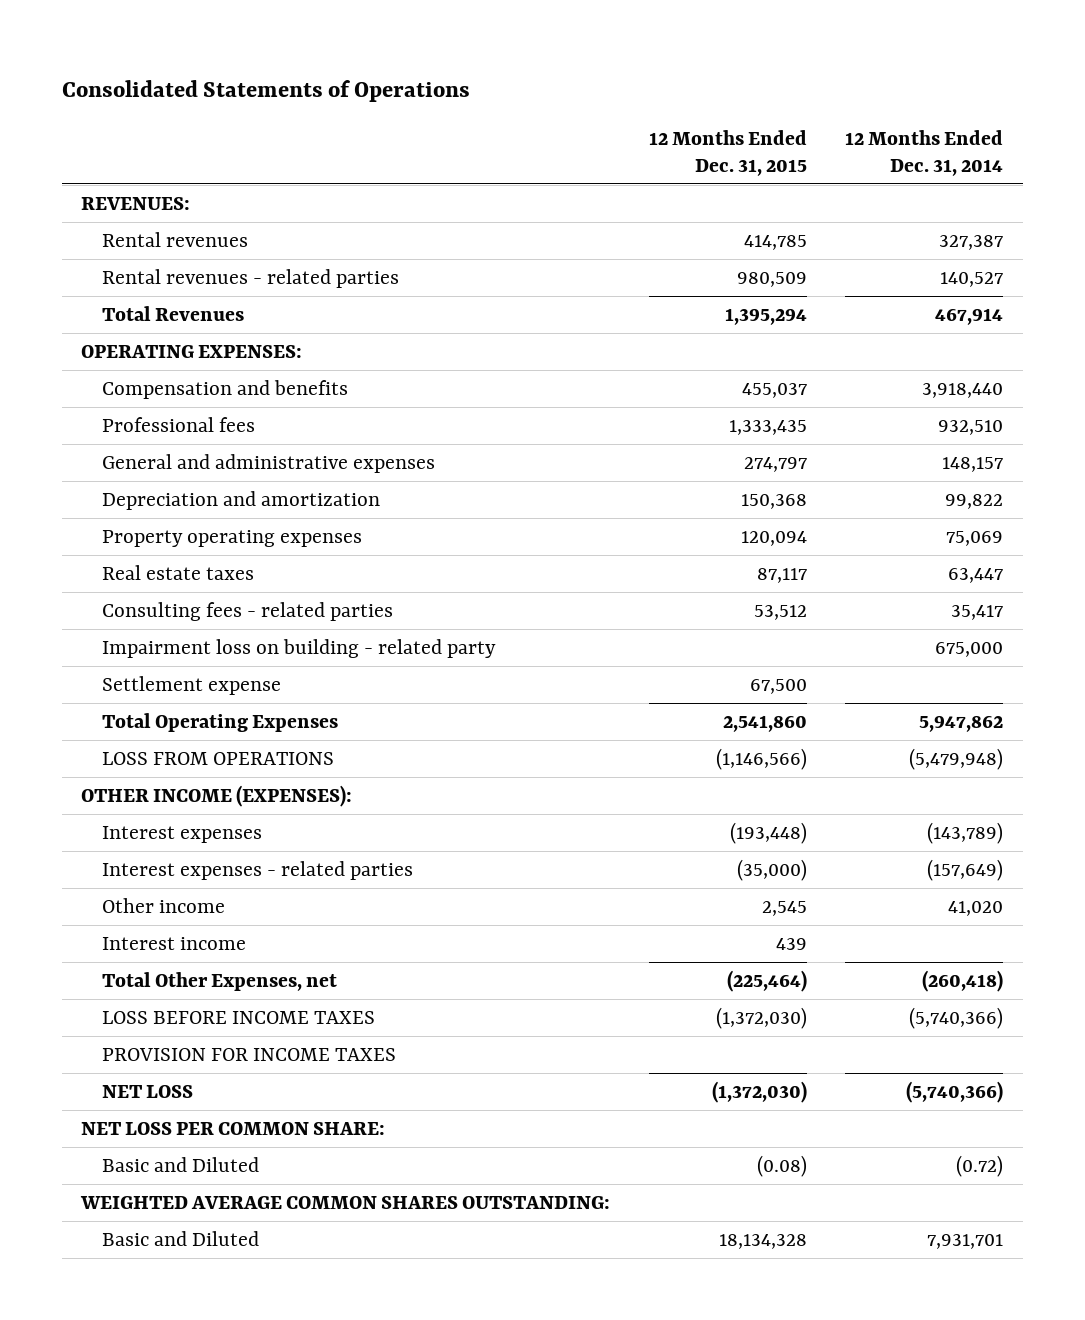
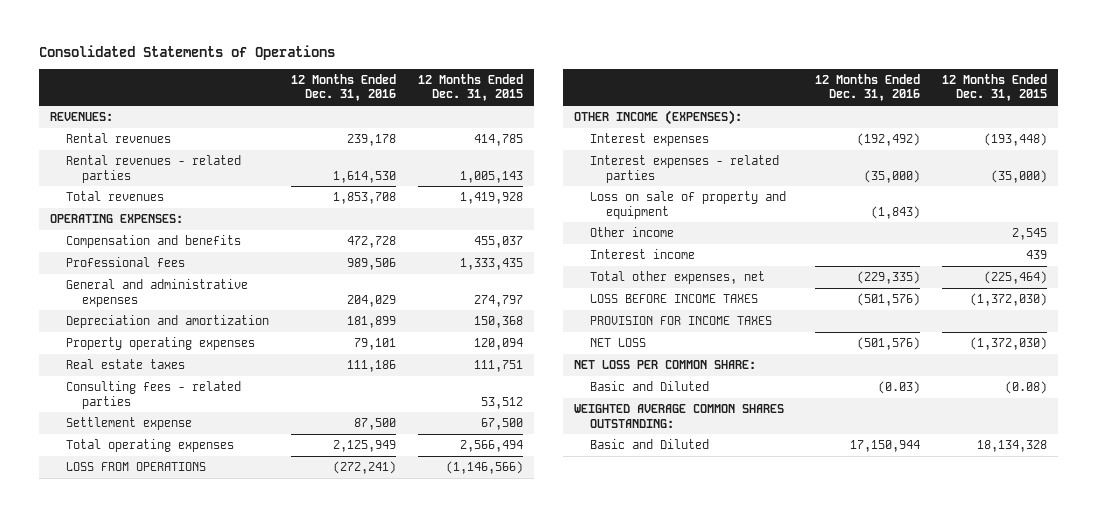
[845,129,1004,176] 12 Months Ended Dec. 31, 2014 -> none
none -> [290,73,396,102] 12 Months Ended Dec. 31, 2016
[736,271,807,287] 980,509 -> [459,170,523,183] 1,005,143
[101,305,244,321] Total Revenues -> [65,190,164,201] Total revenues
[724,307,807,325] 1,395,294 -> [459,191,523,204] 1,419,928
[756,567,807,583] 87,117 -> [473,359,523,372] 111,751
[101,638,496,658] Impairment loss on building - related party -> none
[101,712,338,732] Total Operating Expenses -> [65,438,234,452] Total operating expenses
[722,714,807,732] 2,541,860 -> [459,439,523,452] 2,566,494
none -> [589,190,786,219] Loss on sale of property and equipment
[101,971,337,991] Total Other Expenses, net -> [589,270,765,284] Total other expenses, net

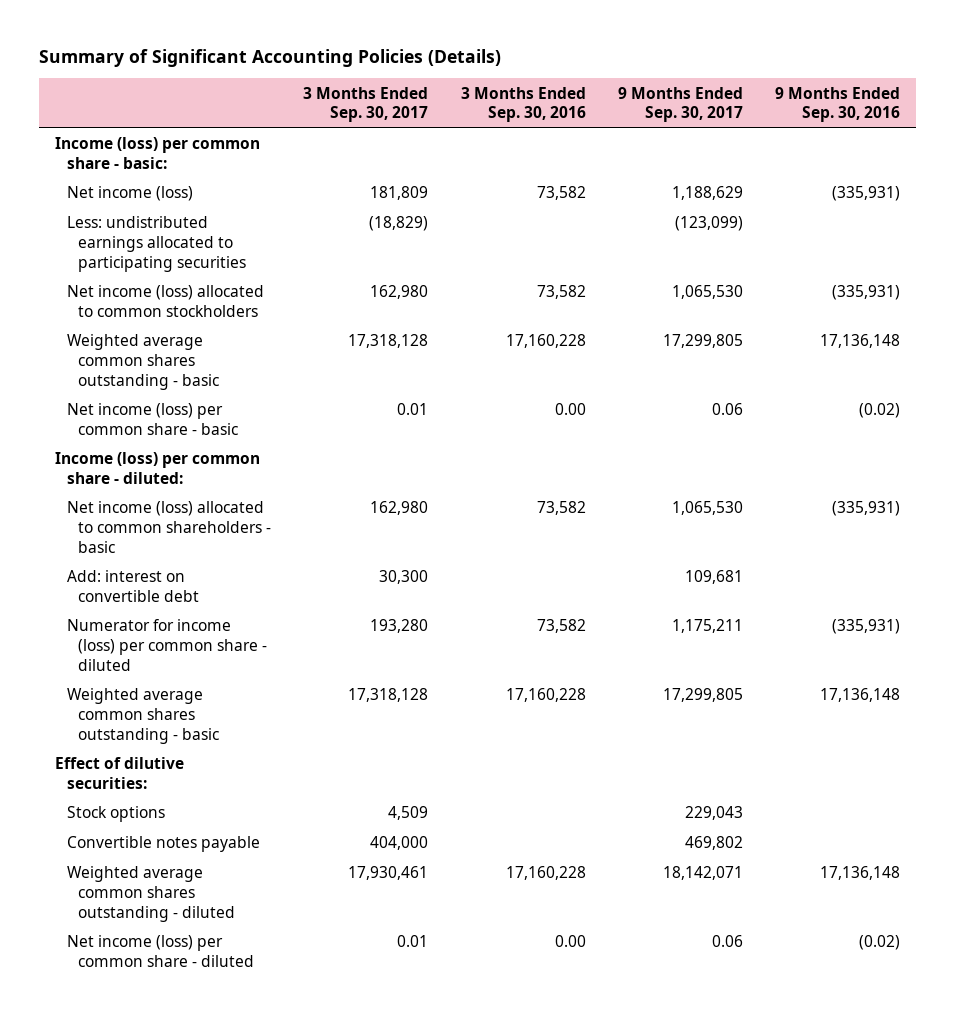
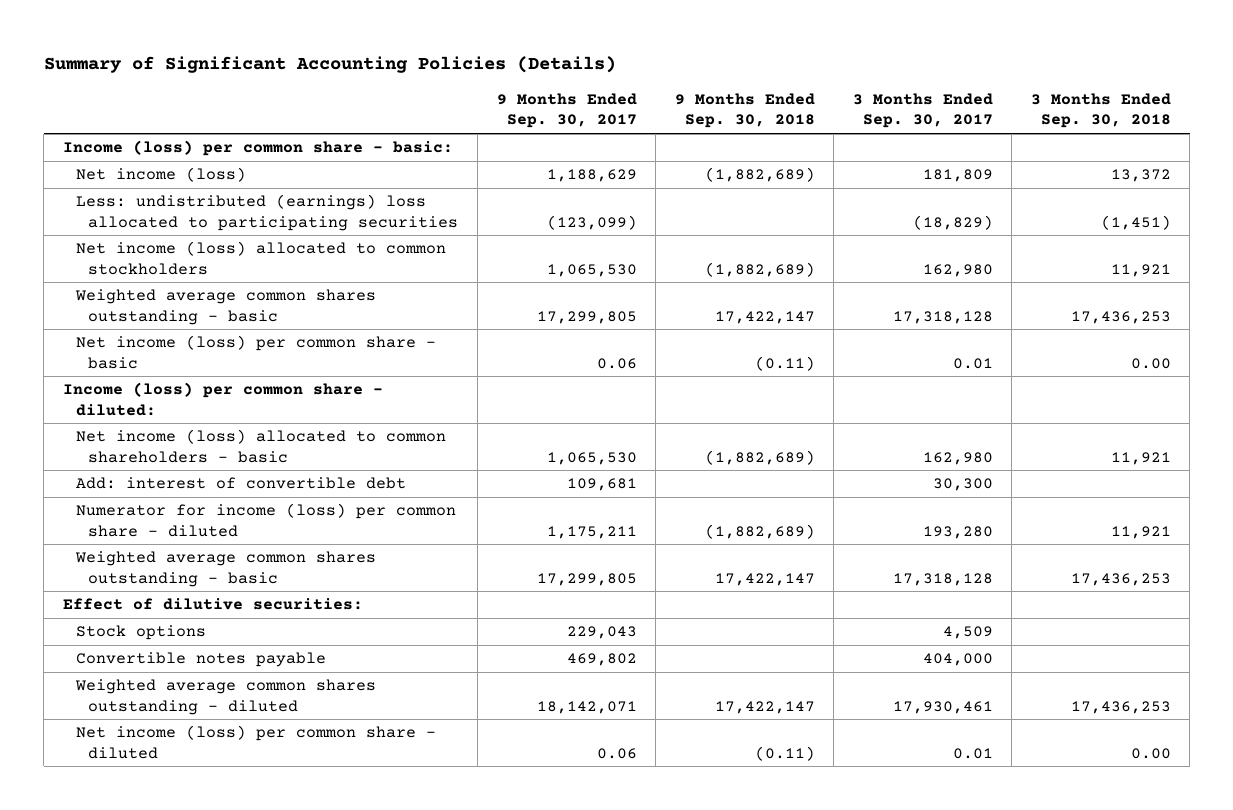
[460,86,586,123] 3 Months Ended Sep. 30, 2016 -> none
[775,86,901,123] 9 Months Ended Sep. 30, 2016 -> none
none -> [674,93,815,129] 9 Months Ended Sep. 30, 2018
none -> [1030,93,1171,129] 3 Months Ended Sep. 30, 2018
[66,216,246,272] Less: undistributed earnings allocated to participating securities -> [75,194,459,231] Less: undistributed (earnings) loss allocated to participating securities
[66,570,199,603] Add: interest on convertible debt -> [75,477,406,490] Add: interest of convertible debt

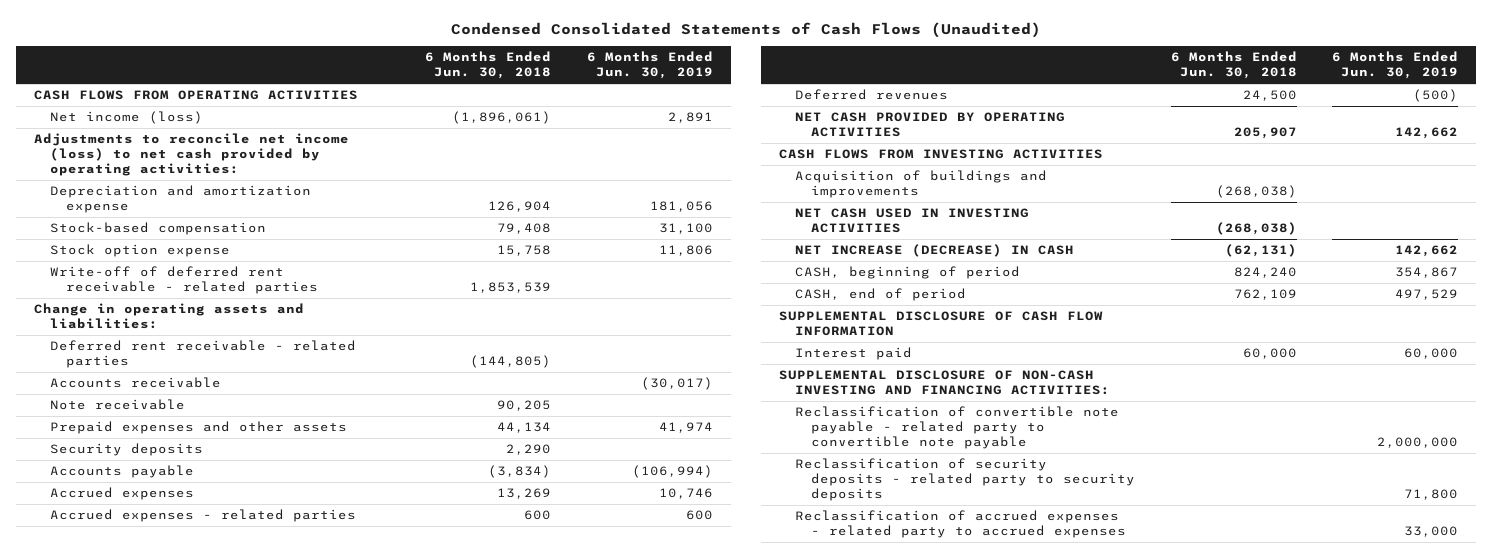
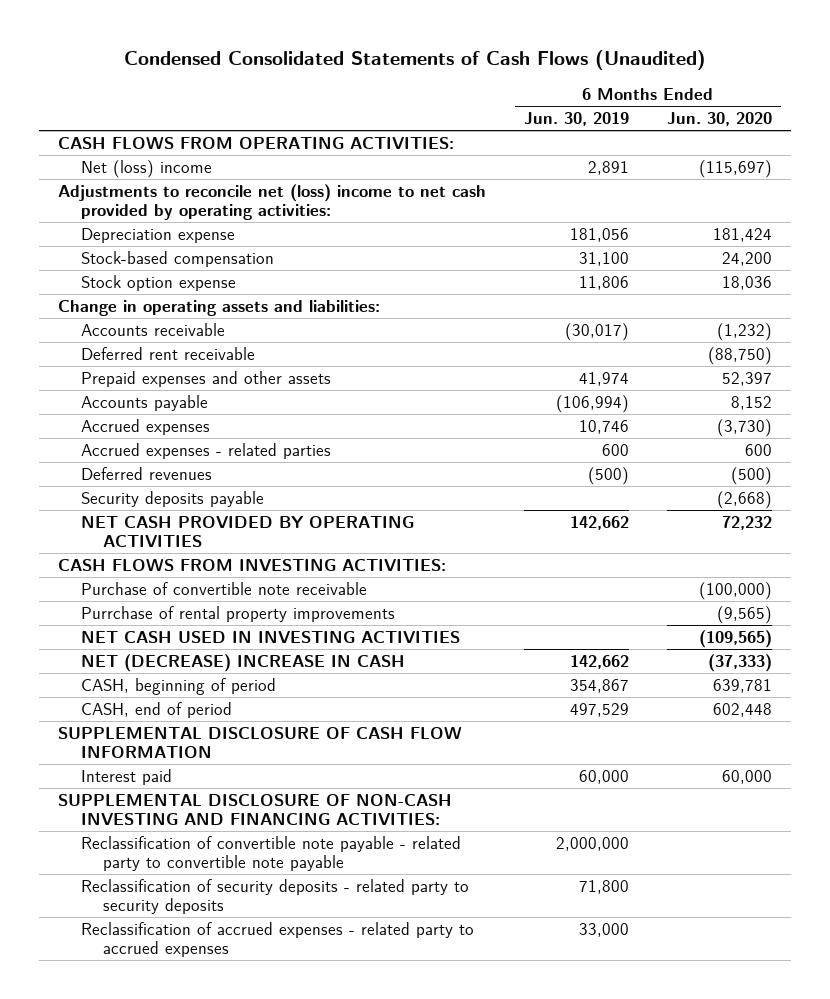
[425,51,552,80] 6 Months Ended Jun. 30, 2018 -> none
none -> [666,112,772,127] Jun. 30, 2020
[33,90,358,101] CASH FLOWS FROM OPERATING ACTIVITIES -> [58,136,455,149] CASH FLOWS FROM OPERATING ACTIVITIES:
[49,111,203,125] Net income (loss) -> [80,159,212,178] Net (loss) income
[33,133,349,176] Adjustments to reconcile net income (loss) to net cash provided by operating activities: -> [58,183,487,221] Adjustments to reconcile net (loss) income to net cash provided by operating activities:
[49,185,311,214] Depreciation and amortization expense -> [80,227,235,243] Depreciation expense
[49,266,318,295] Write-off of deferred rent receivable - related parties -> none
[49,340,356,369] Deferred rent receivable - related parties -> none
[49,399,185,411] Note receivable -> none
none -> [80,346,255,360] Deferred rent receivable
[49,443,203,457] Security deposits -> none
none -> [80,490,264,507] Security deposits payable
[794,170,1047,199] Acquisition of buildings and improvements -> none
[778,149,1103,160] CASH FLOWS FROM INVESTING ACTIVITIES -> [58,558,447,571] CASH FLOWS FROM INVESTING ACTIVITIES:
none -> [80,581,367,595] Purchase of convertible note receivable
none -> [80,605,395,622] Purrchase of rental property improvements
[794,244,1074,258] NET INCREASE (DECREASE) IN CASH -> [80,653,405,672] NET (DECREASE) INCREASE IN CASH

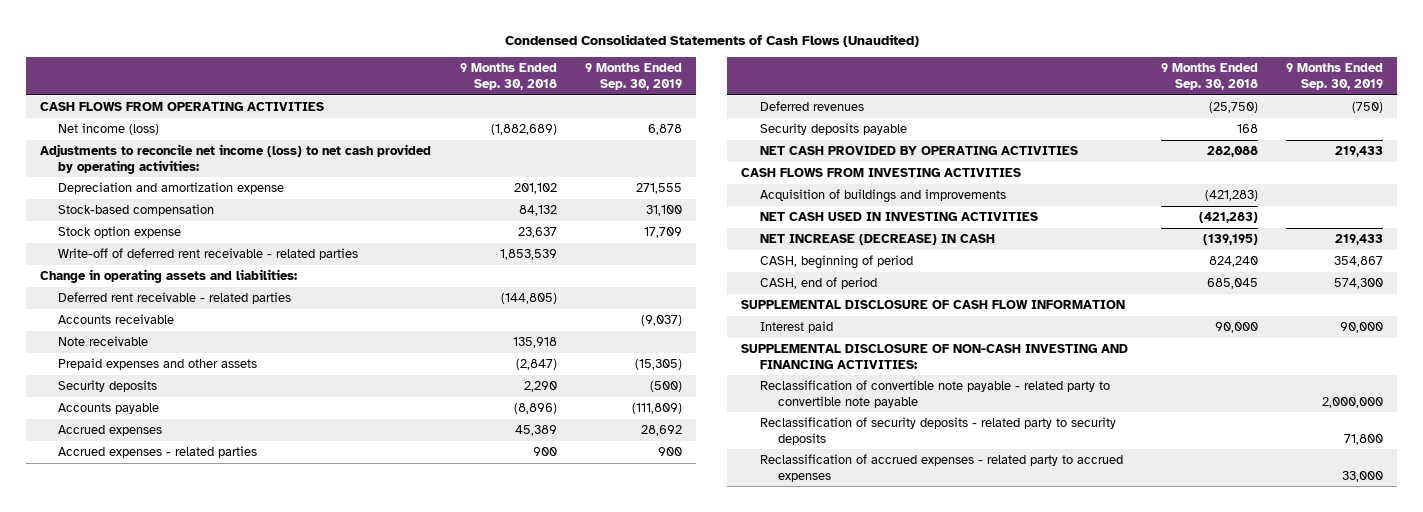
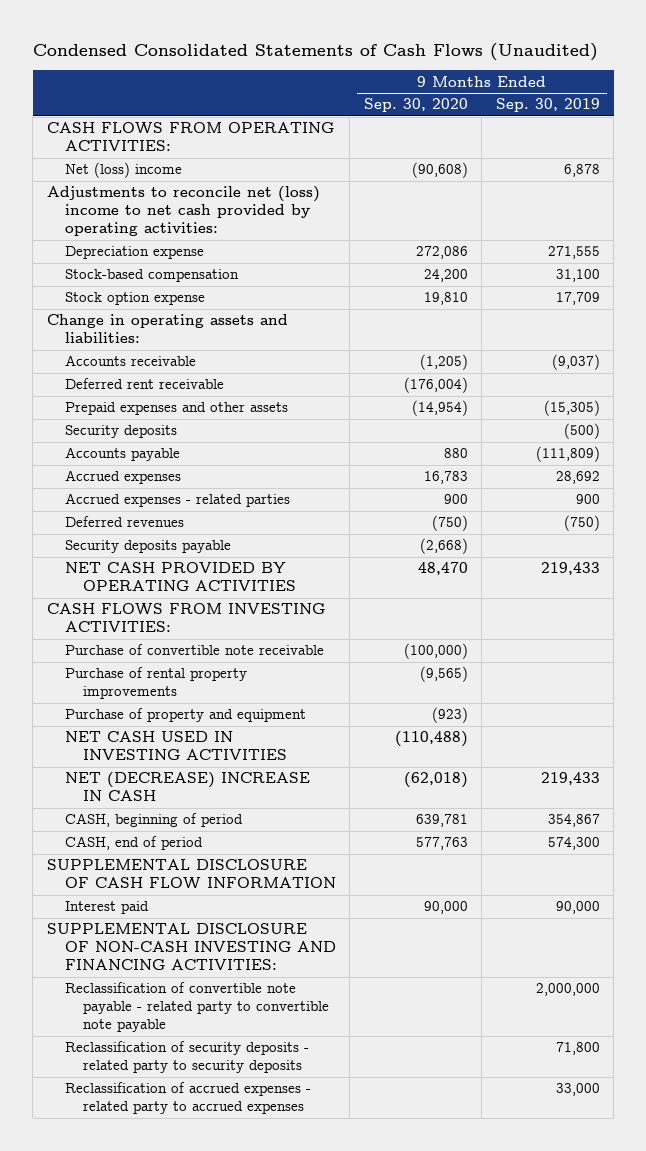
[459,63,557,90] 9 Months Ended Sep. 30, 2018 -> none
none -> [363,98,468,113] Sep. 30, 2020
[40,102,325,112] CASH FLOWS FROM OPERATING ACTIVITIES -> [46,122,334,152] CASH FLOWS FROM OPERATING ACTIVITIES:
[58,123,160,136] Net income (loss) -> [64,162,182,179] Net (loss) income
[40,144,432,174] Adjustments to reconcile net income (loss) to net cash provided by operating activities: -> [46,186,320,237] Adjustments to reconcile net (loss) income to net cash provided by operating activities:
[58,182,285,195] Depreciation and amortization expense -> [64,246,204,260] Depreciation expense
[58,248,359,261] Write-off of deferred rent receivable - related parties -> none
[58,292,292,305] Deferred rent receivable - related parties -> none
[58,336,149,347] Note receivable -> none
none -> [64,378,224,390] Deferred rent receivable
[759,189,1006,204] Acquisition of buildings and improvements -> none
[741,168,1022,178] CASH FLOWS FROM INVESTING ACTIVITIES -> [46,603,325,633] CASH FLOWS FROM INVESTING ACTIVITIES:
none -> [64,644,324,656] Purchase of convertible note receivable
none -> [64,667,247,700] Purchase of rental property improvements
none -> [64,708,306,723] Purchase of property and equipment
[759,234,995,246] NET INCREASE (DECREASE) IN CASH -> [64,772,310,802] NET (DECREASE) INCREASE IN CASH

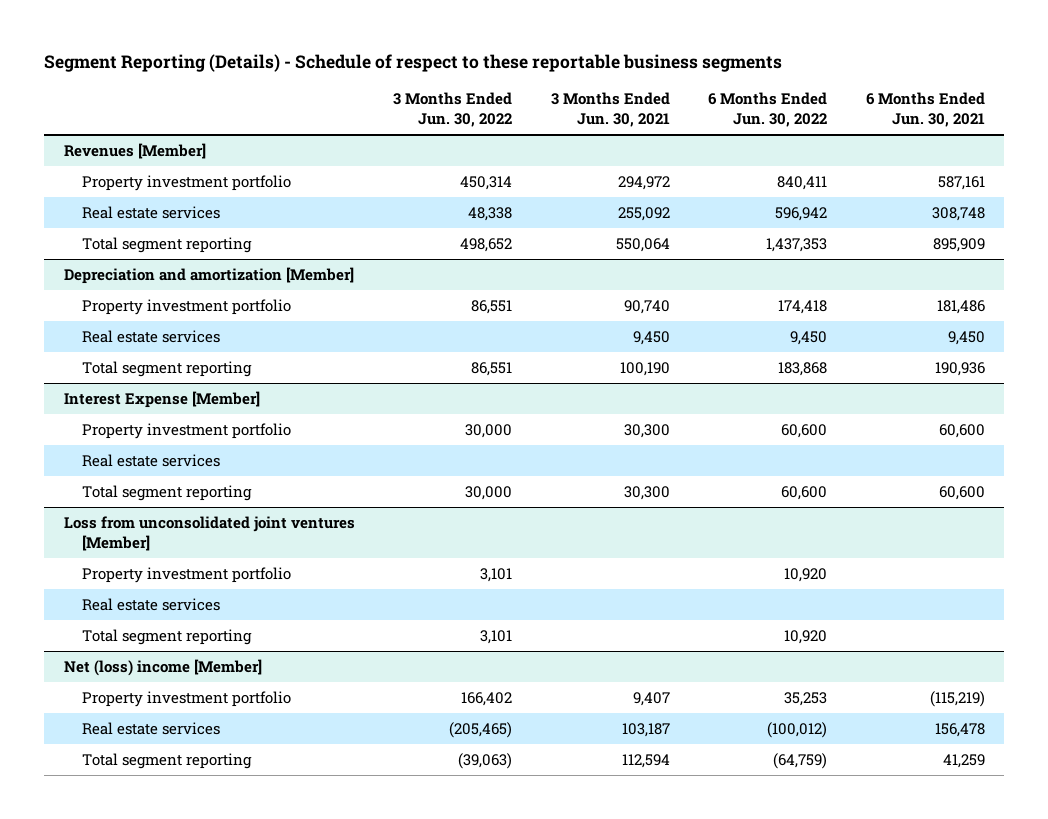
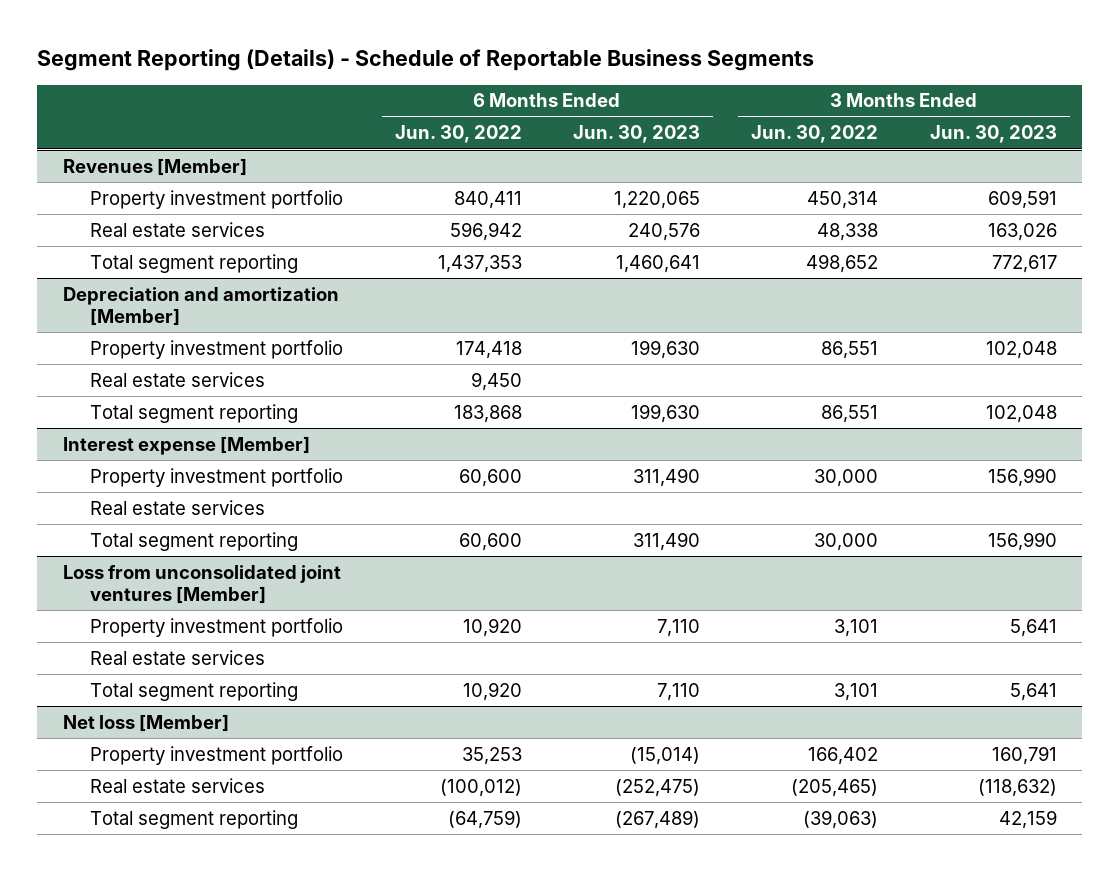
[44,53,783,72] Segment Reporting (Details) - Schedule of respect to these reportable business segments -> [37,49,815,72] Segment Reporting (Details) - Schedule of Reportable Business Segments
[550,92,670,128] 3 Months Ended Jun. 30, 2021 -> none
[865,92,985,128] 6 Months Ended Jun. 30, 2021 -> none
none -> [572,125,700,144] Jun. 30, 2023
none -> [929,125,1057,144] Jun. 30, 2023
[63,391,260,409] Interest Expense [Member] -> [62,435,310,455] Interest expense [Member]
[63,659,262,677] Net (loss) income [Member] -> [62,713,229,732] Net loss [Member]

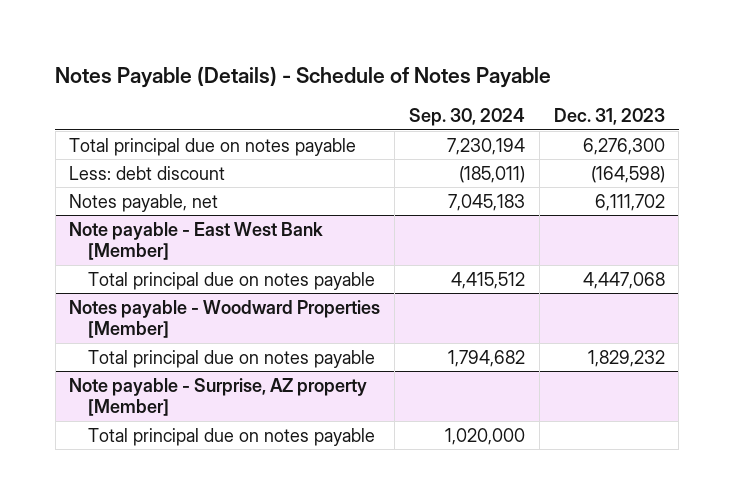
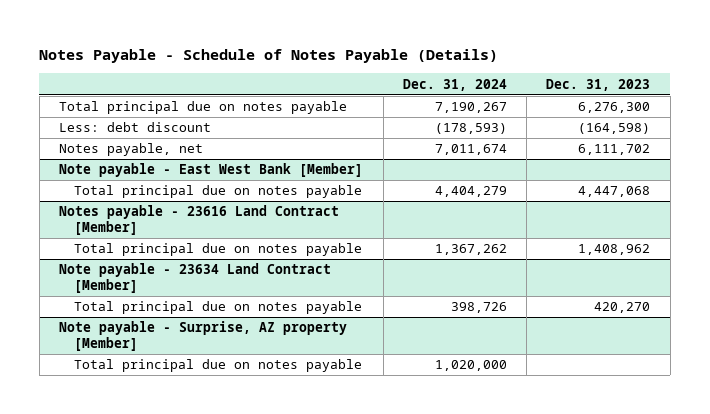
[55,66,552,89] Notes Payable (Details) - Schedule of Notes Payable -> [39,49,499,64] Notes Payable - Schedule of Notes Payable (Details)
[408,108,525,127] Sep. 30, 2024 -> none
none -> [402,78,507,91] Dec. 31, 2024
[69,299,381,339] Notes payable - Woodward Properties [Member] -> none
none -> [59,205,340,236] Notes payable - 23616 Land Contract [Member]
[587,349,665,367] 1,829,232 -> [578,244,651,256] 1,408,962
none -> [59,263,332,294] Note payable - 23634 Land Contract [Member]
none -> [73,301,362,315] Total principal due on notes payable

